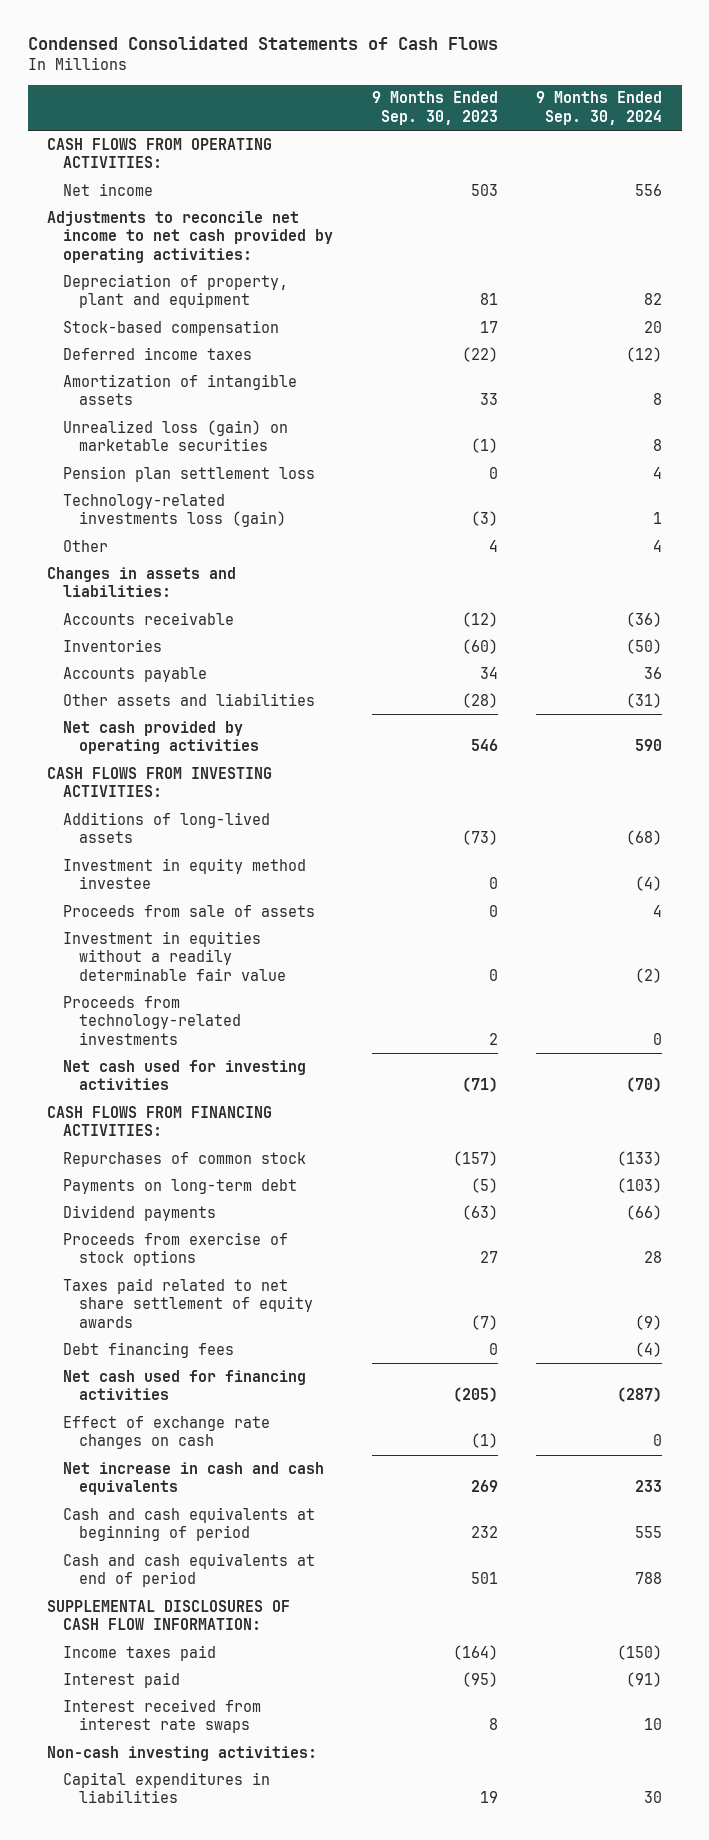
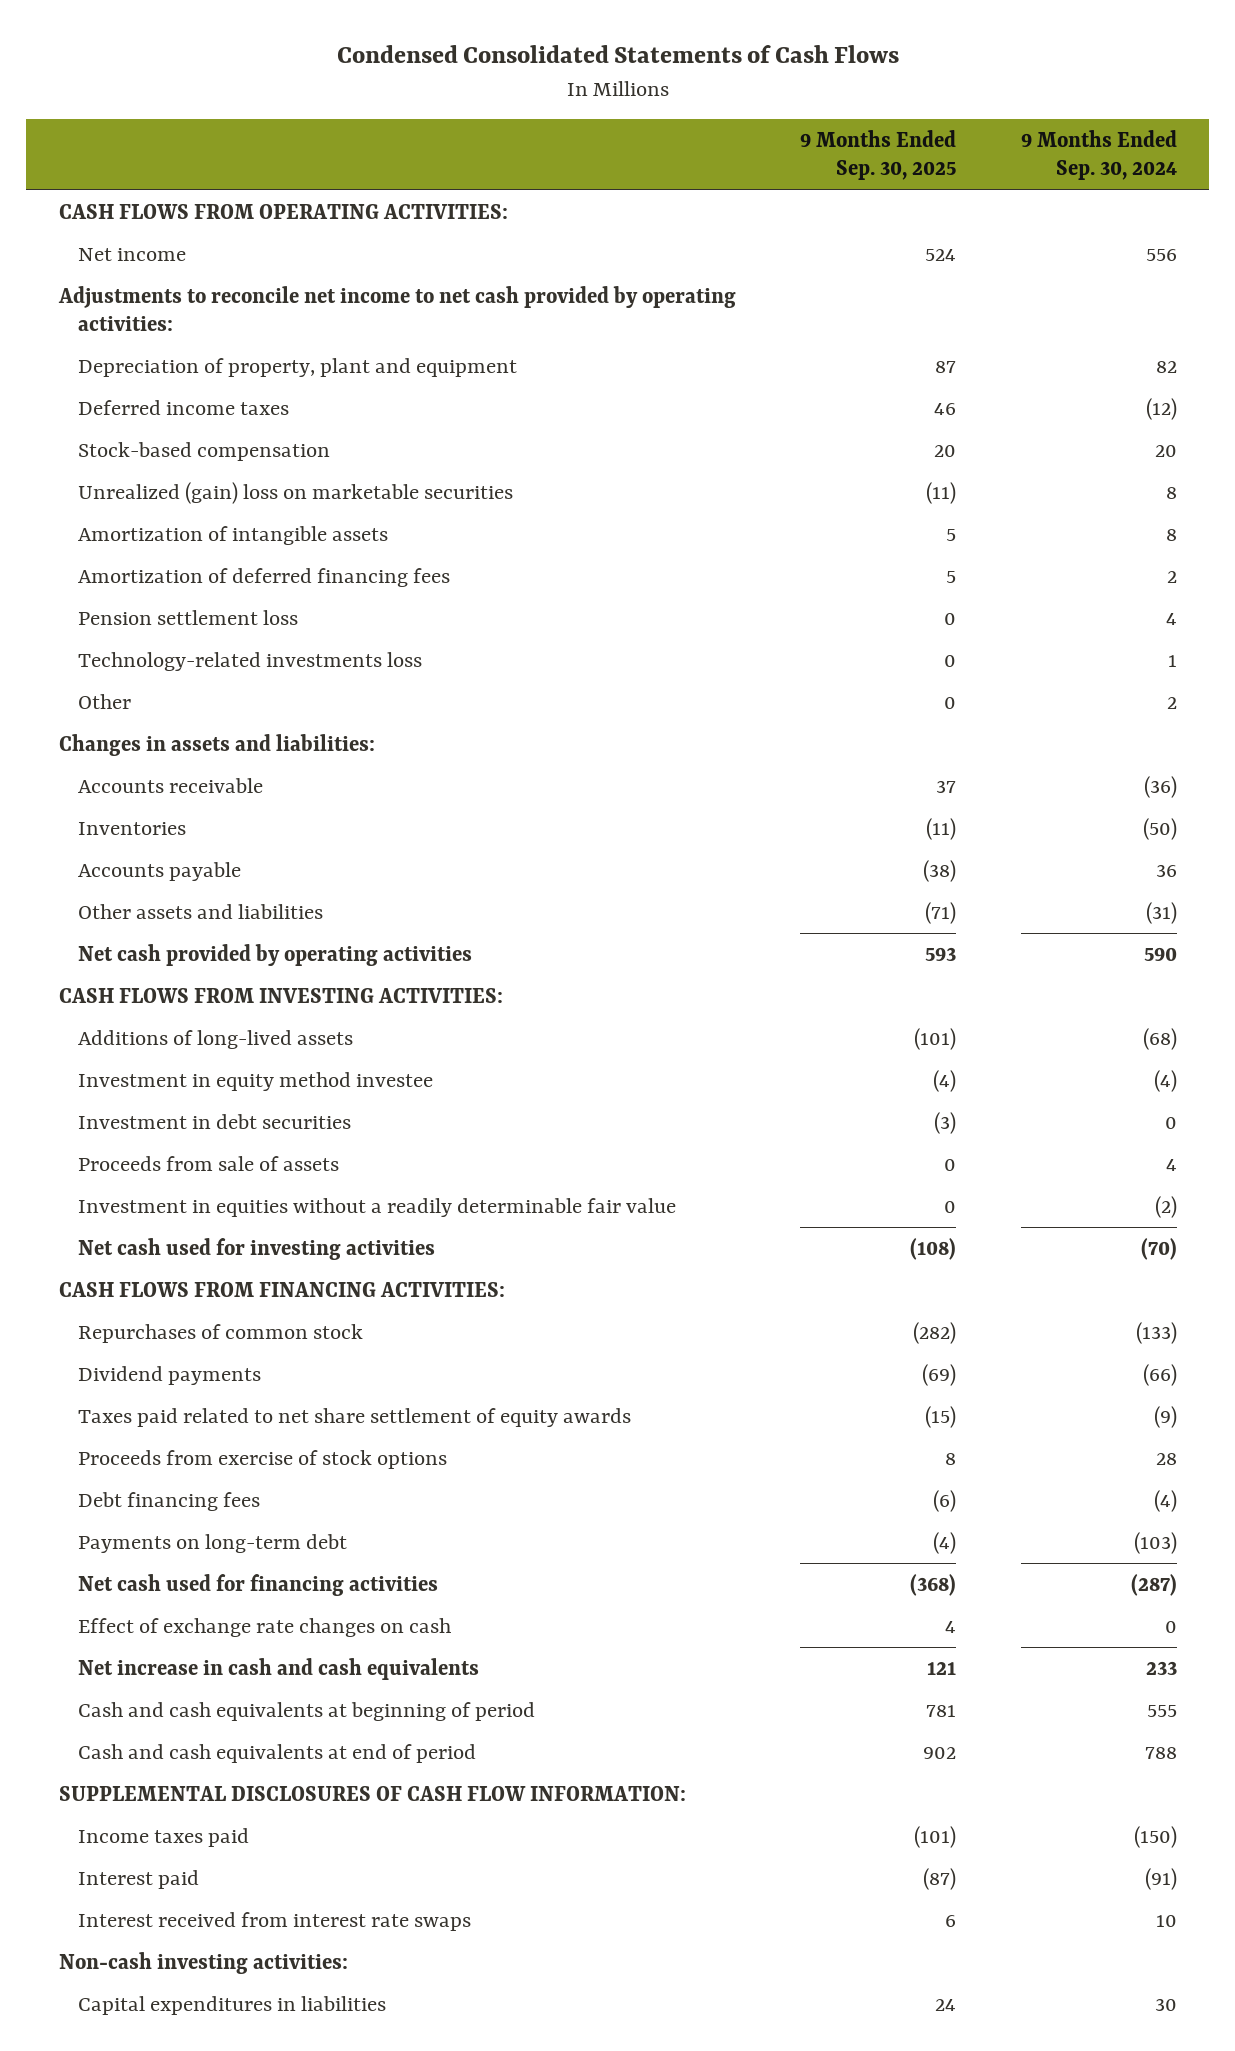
[371,91,498,125] 9 Months Ended Sep. 30, 2023 -> none
none -> [800,130,957,181] 9 Months Ended Sep. 30, 2025
[63,319,280,336] Stock-based compensation -> [77,442,330,462] Stock-based compensation
none -> [77,482,513,505] Unrealized (gain) loss on marketable securities
[63,419,289,452] Unrealized loss (gain) on marketable securities -> none
none -> [77,568,450,588] Amortization of deferred financing fees
[63,465,316,482] Pension plan settlement loss -> [77,610,298,626] Pension settlement loss
[63,493,287,528] Technology-related investments loss (gain) -> [77,652,422,672] Technology-related investments loss
[653,539,663,552] 4 -> [1166,697,1177,710] 2
none -> [77,1114,351,1130] Investment in debt securities
[63,995,242,1045] Proceeds from technology-related investments -> none
[63,1231,289,1267] Proceeds from exercise of stock options -> [77,1450,447,1470] Proceeds from exercise of stock options
[63,1178,298,1194] Payments on long-term debt -> [77,1534,347,1554] Payments on long-term debt

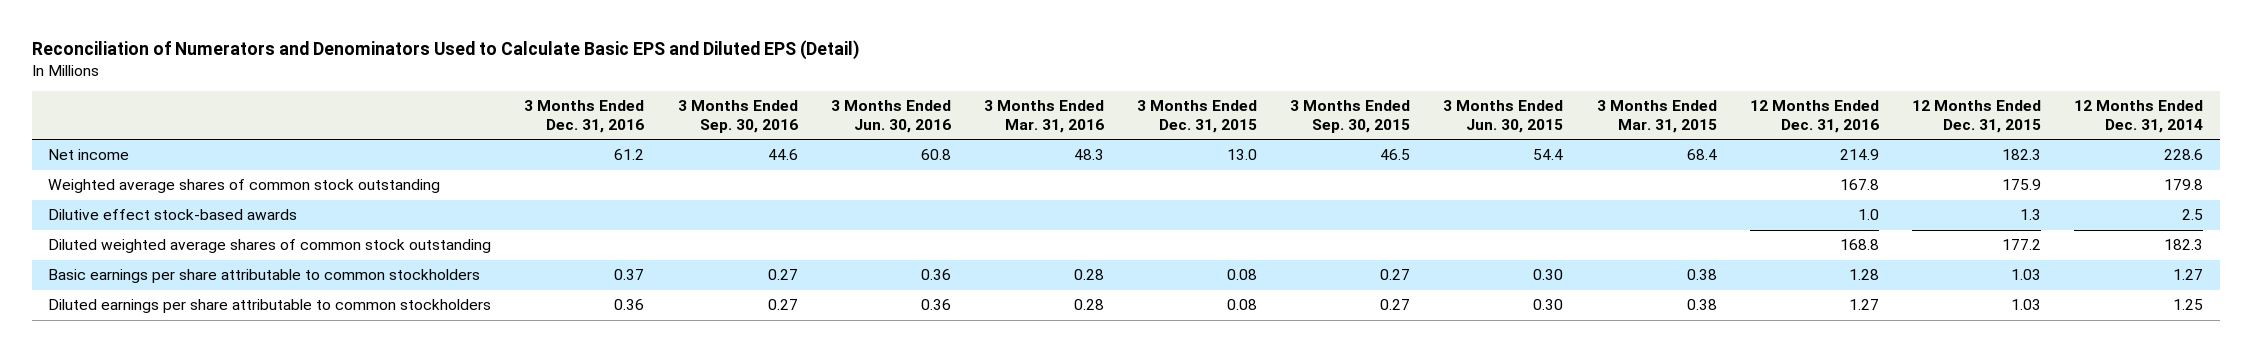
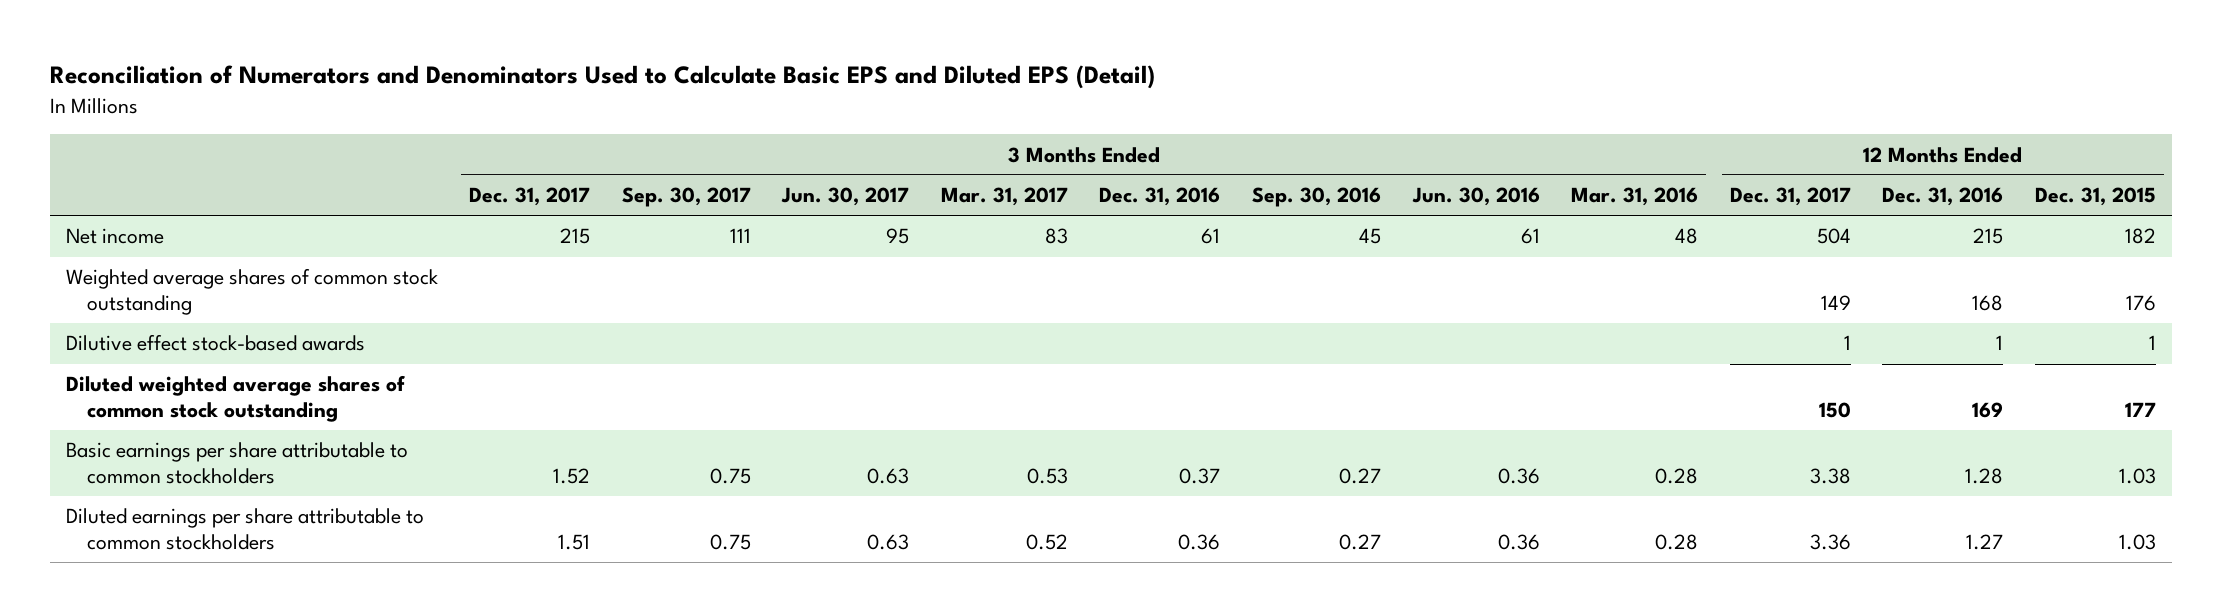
[1137,100,1258,133] 3 Months Ended Dec. 31, 2015 -> none
[1290,100,1411,133] 3 Months Ended Sep. 30, 2015 -> none
[1443,100,1564,133] 3 Months Ended Jun. 30, 2015 -> none
[1596,100,1717,133] 3 Months Ended Mar. 31, 2015 -> none
[2074,100,2204,133] 12 Months Ended Dec. 31, 2014 -> none
none -> [469,187,591,207] Dec. 31, 2017
none -> [621,187,751,208] Sep. 30, 2017
none -> [781,187,910,207] Jun. 30, 2017
none -> [940,187,1068,207] Mar. 31, 2017
none -> [1729,187,1851,207] Dec. 31, 2017
[614,149,645,161] 61.2 -> [1201,228,1221,245] 61
[767,149,798,161] 44.6 -> [1358,228,1381,245] 45
[920,149,951,161] 60.8 -> [1520,228,1540,245] 61
[1073,149,1104,161] 48.3 -> [1675,228,1699,245] 48
[1839,149,1879,161] 214.9 -> [1973,228,2004,245] 215
[2001,149,2041,161] 182.3 -> [2124,228,2156,245] 182
[1839,179,1879,191] 167.8 -> [1972,295,2004,312] 168
[2001,179,2041,191] 175.9 -> [2125,295,2156,312] 176
[1857,209,1879,221] 1.0 -> [1996,335,2004,351] 1
[2019,209,2041,221] 1.3 -> [2148,335,2156,351] 1
[1839,239,1879,251] 168.8 -> [1972,402,2004,419] 169
[2001,239,2041,251] 177.2 -> [2124,402,2156,418] 177

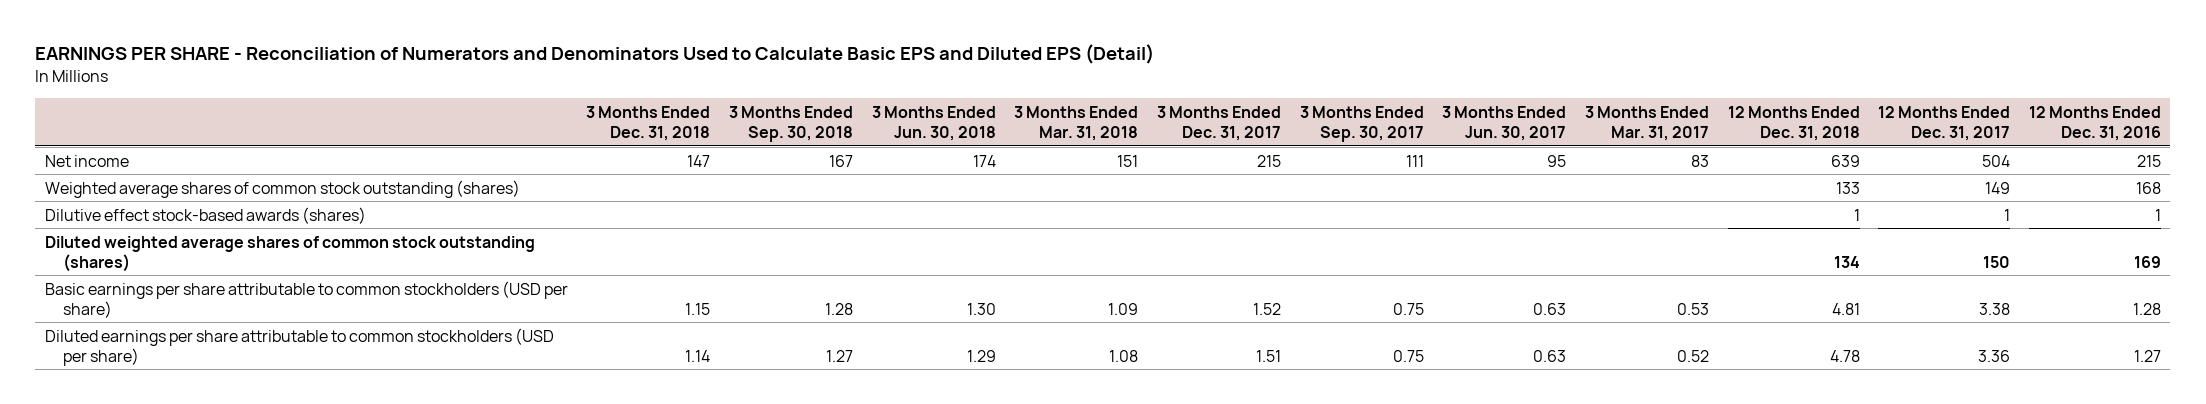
[49,65,1155,90] Reconciliation of Numerators and Denominators Used to Calculate Basic EPS and Diluted EPS (Detail) -> [35,44,1155,65] EARNINGS PER SHARE - Reconciliation of Numerators and Denominators Used to Calculate Basic EPS and Diluted EPS (Detail)
[1099,187,1221,207] Dec. 31, 2016 -> none
[1251,187,1381,208] Sep. 30, 2016 -> none
[1411,187,1540,207] Jun. 30, 2016 -> none
[1571,187,1699,207] Mar. 31, 2016 -> none
[2034,187,2156,207] Dec. 31, 2015 -> none
none -> [586,105,711,141] 3 Months Ended Dec. 31, 2018
none -> [728,105,853,142] 3 Months Ended Sep. 30, 2018
none -> [871,105,996,141] 3 Months Ended Jun. 30, 2018
none -> [1014,105,1139,141] 3 Months Ended Mar. 31, 2018
none -> [1727,105,1860,141] 12 Months Ended Dec. 31, 2018
[65,268,438,316] Weighted average shares of common stock outstanding -> [44,179,520,198] Weighted average shares of common stock outstanding (shares)
[65,334,365,352] Dilutive effect stock-based awards -> [44,206,366,224] Dilutive effect stock-based awards (shares)
[65,375,405,423] Diluted weighted average shares of common stock outstanding -> [44,235,535,272] Diluted weighted average shares of common stock outstanding (shares)
[65,442,408,485] Basic earnings per share attributable to common stockholders -> [44,280,568,318] Basic earnings per share attributable to common stockholders (USD per share)
[65,508,424,551] Diluted earnings per share attributable to common stockholders -> [44,327,554,366] Diluted earnings per share attributable to common stockholders (USD per share)

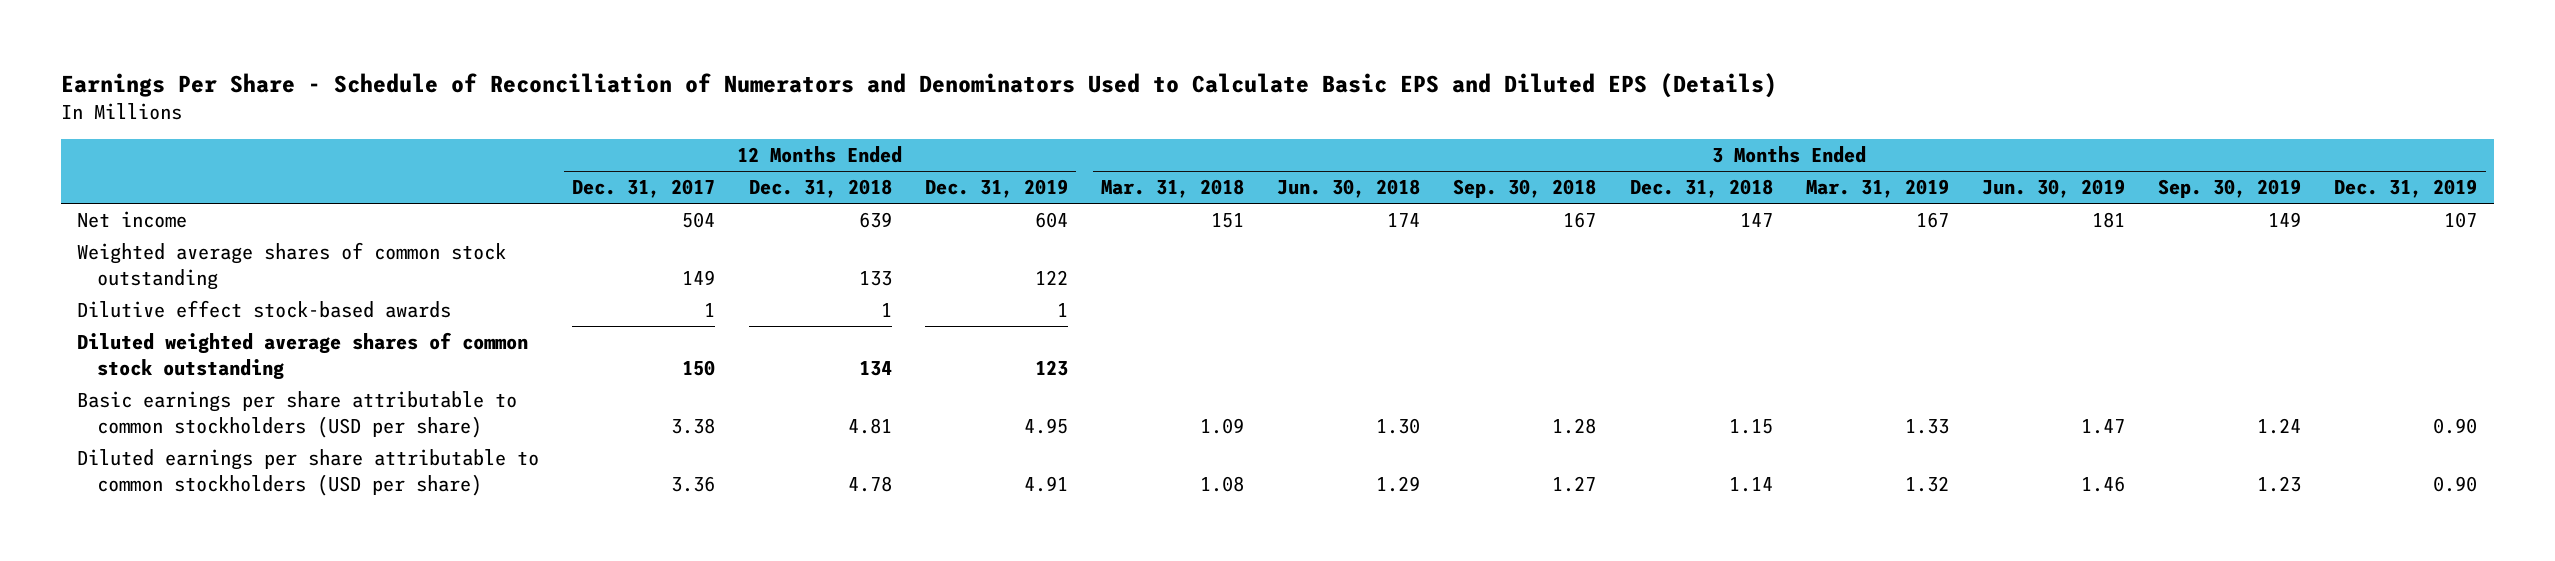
[35,44,1155,65] EARNINGS PER SHARE - Reconciliation of Numerators and Denominators Used to Calculate Basic EPS and Diluted EPS (Detail) -> [60,72,1777,98] Earnings Per Share - Schedule of Reconciliation of Numerators and Denominators Used to Calculate Basic EPS and Diluted EPS (Details)
[1157,105,1282,141] 3 Months Ended Dec. 31, 2017 -> none
[1299,105,1424,142] 3 Months Ended Sep. 30, 2017 -> none
[1442,105,1567,141] 3 Months Ended Jun. 30, 2017 -> none
[1585,105,1710,141] 3 Months Ended Mar. 31, 2017 -> none
[2029,105,2162,141] 12 Months Ended Dec. 31, 2016 -> none
none -> [924,179,1068,199] Dec. 31, 2019
none -> [1805,179,1949,199] Mar. 31, 2019
none -> [1981,179,2125,199] Jun. 30, 2019
none -> [2158,179,2302,199] Sep. 30, 2019
none -> [2334,179,2478,199] Dec. 31, 2019
[44,179,520,198] Weighted average shares of common stock outstanding (shares) -> [77,242,507,291] Weighted average shares of common stock outstanding
[44,206,366,224] Dilutive effect stock-based awards (shares) -> [77,300,452,319] Dilutive effect stock-based awards
[44,235,535,272] Diluted weighted average shares of common stock outstanding (shares) -> [77,332,529,381] Diluted weighted average shares of common stock outstanding

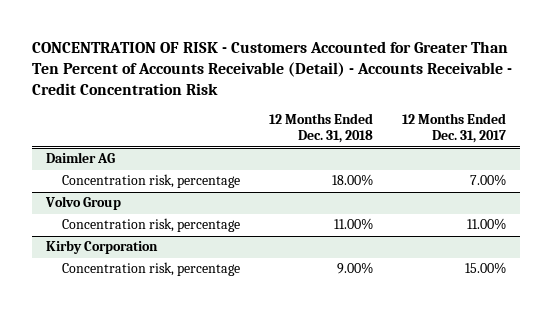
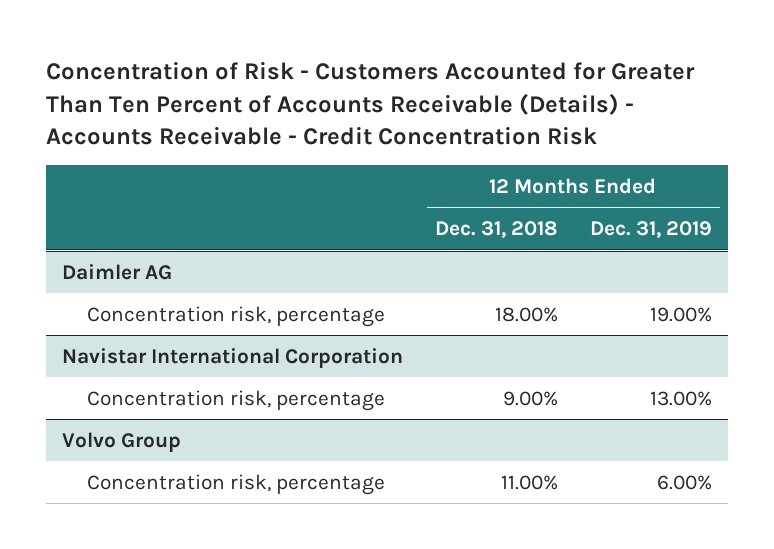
[31,40,512,95] CONCENTRATION OF RISK - Customers Accounted for Greater Than Ten Percent of Accounts Receivable (Detail) - Accounts Receivable - Credit Concentration Risk -> [46,61,696,146] Concentration of Risk - Customers Accounted for Greater Than Ten Percent of Accounts Receivable (Details) - Accounts Receivable - Credit Concentration Risk
[401,112,506,144] 12 Months Ended Dec. 31, 2017 -> none
none -> [589,221,712,239] Dec. 31, 2019
none -> [62,347,404,368] Navistar International Corporation
none -> [86,389,385,411] Concentration risk, percentage
[46,240,159,255] Kirby Corporation -> none
[62,262,241,277] Concentration risk, percentage -> none

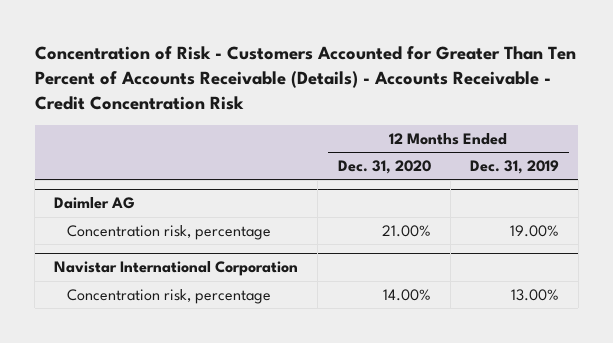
[435,221,559,239] Dec. 31, 2018 -> none
none -> [337,159,431,174] Dec. 31, 2020
[62,431,182,452] Volvo Group -> none
[86,473,385,495] Concentration risk, percentage -> none

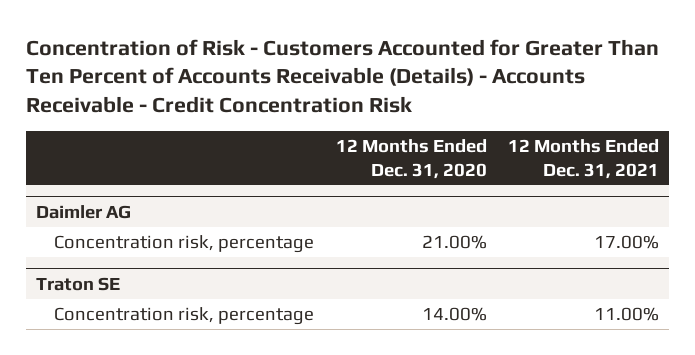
[469,159,559,174] Dec. 31, 2019 -> none
none -> [507,138,659,179] 12 Months Ended Dec. 31, 2021
[54,261,299,277] Navistar International Corporation -> [36,276,121,291] Traton SE

